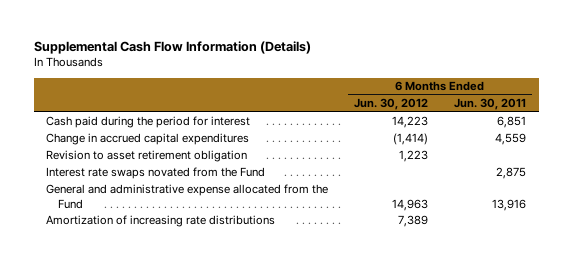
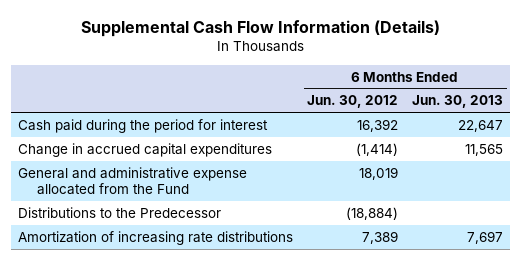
[453,98,526,111] Jun. 30, 2011 -> none
none -> [412,95,504,109] Jun. 30, 2013
[392,116,429,129] 14,223 -> [357,118,399,132] 16,392
[46,150,248,163] Revision to asset retirement obligation -> none
[46,167,266,180] Interest rate swaps novated from the Fund -> none
[392,198,429,211] 14,963 -> [359,166,399,180] 18,019
none -> [18,206,222,218] Distributions to the Predecessor

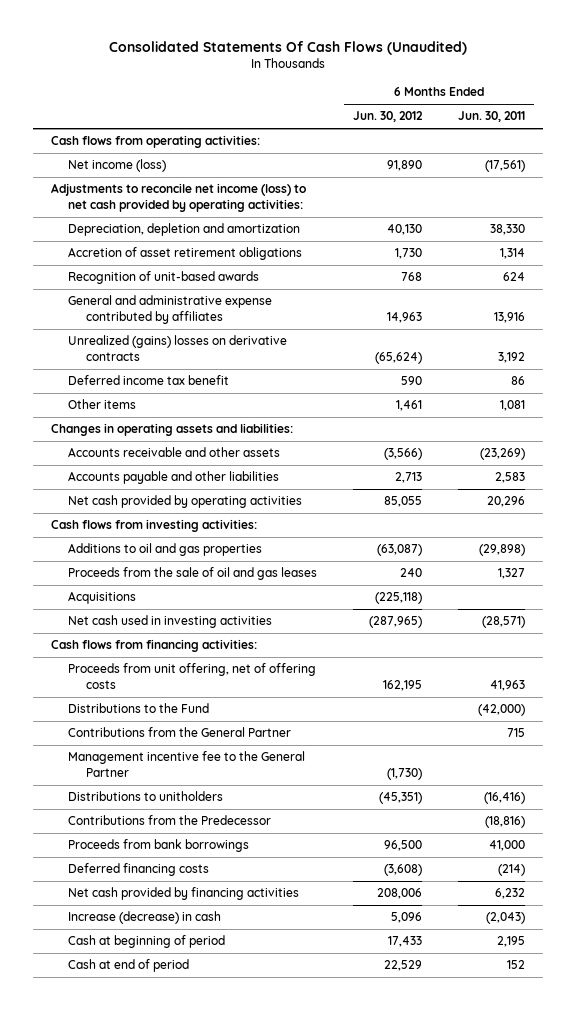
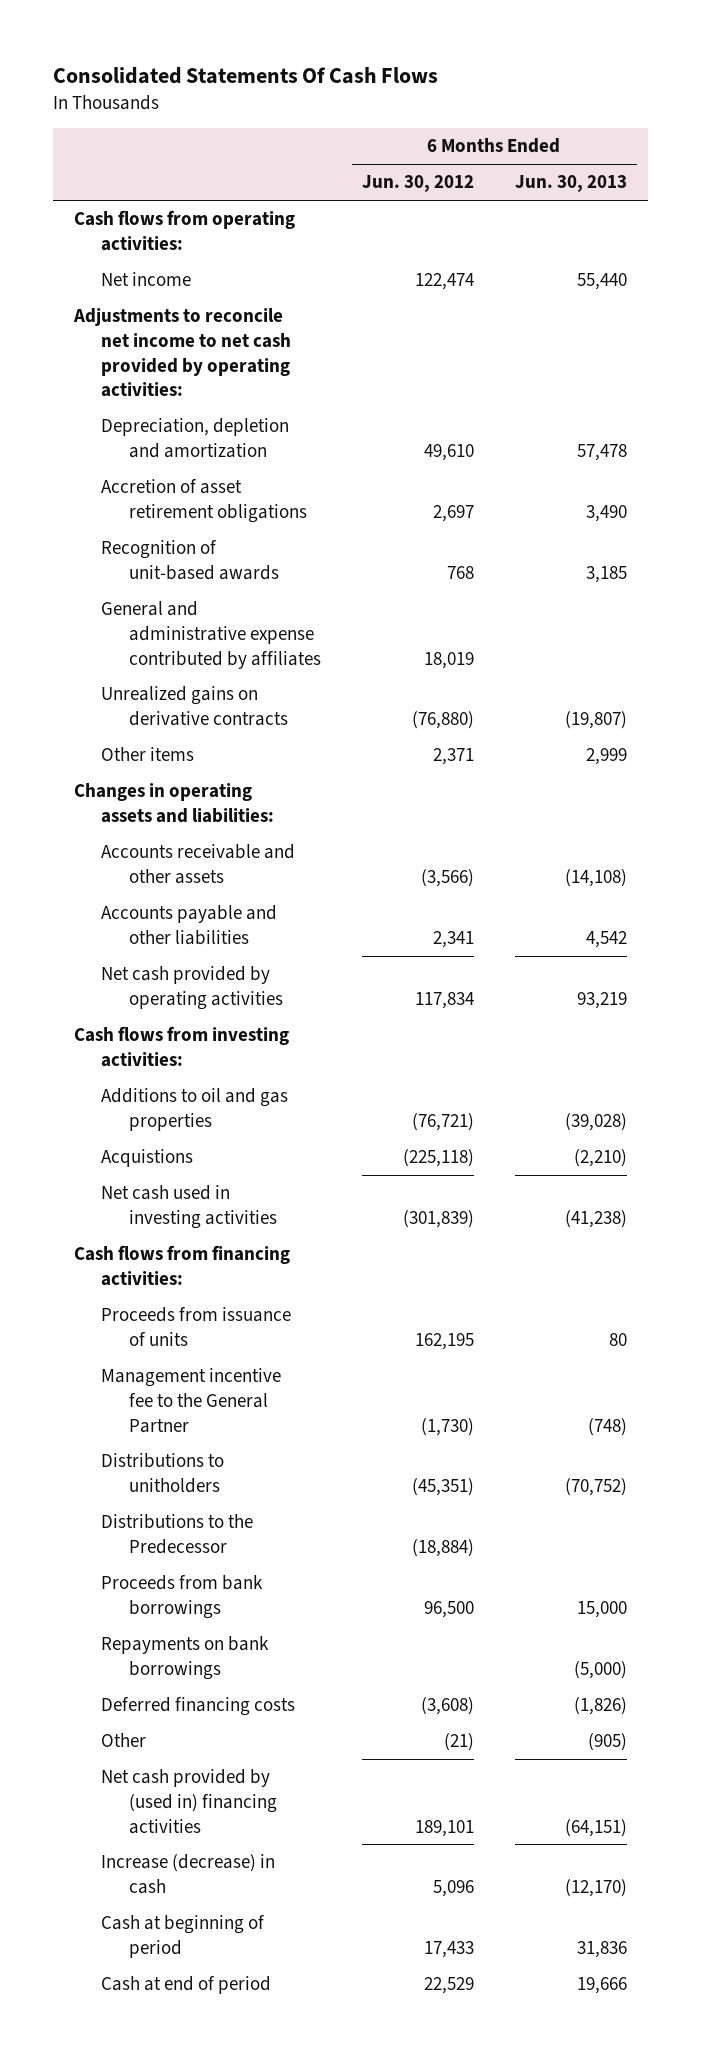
[108,40,467,55] Consolidated Statements Of Cash Flows (Unaudited) -> [53,67,439,85] Consolidated Statements Of Cash Flows
[457,111,525,123] Jun. 30, 2011 -> none
none -> [515,175,628,193] Jun. 30, 2013
[68,159,167,173] Net income (loss) -> [101,272,192,287] Net income
[387,160,423,172] 91,890 -> [414,273,474,291] 122,474
[50,183,306,212] Adjustments to reconcile net income (loss) to net cash provided by operating activities: -> [73,308,292,398] Adjustments to reconcile net income to net cash provided by operating activities:
[387,224,423,236] 40,130 -> [423,443,474,461] 49,610
[395,248,423,260] 1,730 -> [432,504,474,522] 2,697
[68,375,230,386] Deferred income tax benefit -> none
[387,311,423,323] 14,963 -> [423,651,474,669] 18,019
[68,335,288,361] Unrealized (gains) losses on derivative contracts -> [101,686,288,726] Unrealized gains on derivative contracts
[375,351,423,364] (65,624) -> [411,710,474,729] (76,880)
[396,400,423,412] 1,461 -> [432,748,474,766] 2,371
[395,472,423,484] 2,713 -> [432,930,474,948] 2,341
[384,496,423,508] 85,055 -> [414,991,474,1009] 117,834
[68,567,318,581] Proceeds from the sale of oil and gas leases -> none
[377,544,423,557] (63,087) -> [411,1112,474,1131] (76,721)
[68,591,137,605] Acquisitions -> [101,1149,194,1168] Acquistions
[369,616,423,629] (287,965) -> [402,1209,474,1228] (301,839)
[68,703,210,714] Distributions to the Fund -> none
[68,727,292,738] Contributions from the General Partner -> none
[68,663,317,689] Proceeds from unit offering, net of offering costs -> [101,1307,292,1346] Proceeds from issuance of units
[68,815,272,826] Contributions from the Predecessor -> none
none -> [101,1514,254,1554] Distributions to the Predecessor
none -> [101,1636,270,1680] Repayments on bank borrowings
none -> [101,1733,147,1748] Other
[68,887,300,901] Net cash provided by financing activities -> [101,1769,277,1834] Net cash provided by (used in) financing activities
[377,888,423,900] 208,006 -> [414,1819,474,1837] 189,101

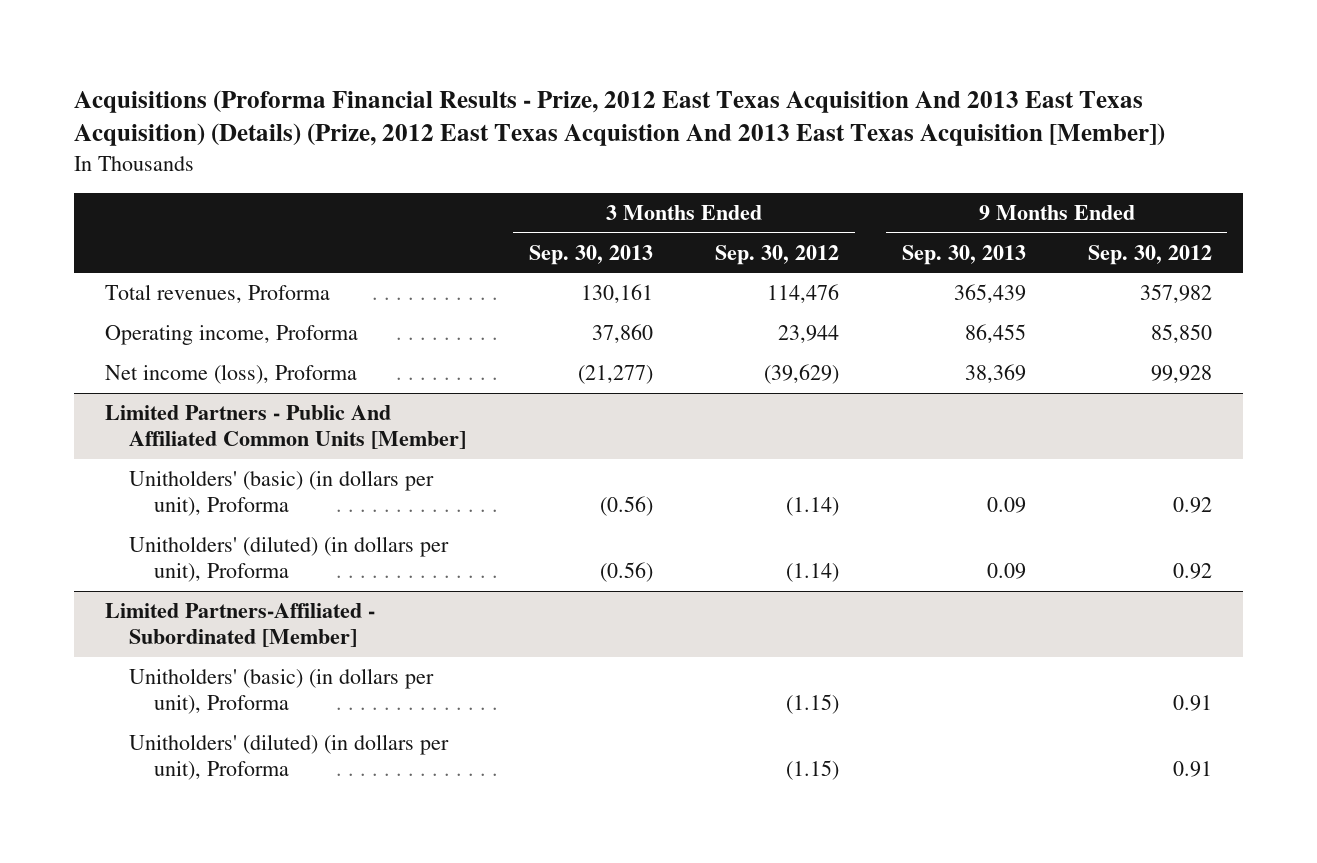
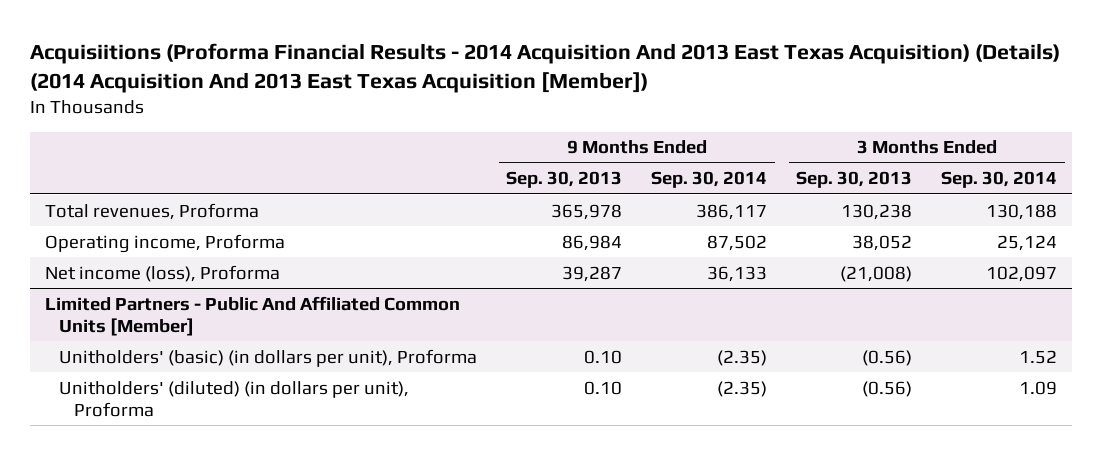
[73,89,1165,147] Acquisitions (Proforma Financial Results - Prize, 2012 East Texas Acquisition And 2013 East Texas Acquisition) (Details) (Prize, 2012 East Texas Acquistion And 2013 East Texas Acquisition [Member]) -> [30,43,1061,94] Acquisiitions (Proforma Financial Results - 2014 Acquisition And 2013 East Texas Acquisition) (Details) (2014 Acquisition And 2013 East Texas Acquisition [Member])
[715,244,840,265] Sep. 30, 2012 -> none
[1087,244,1212,265] Sep. 30, 2012 -> none
none -> [651,171,768,189] Sep. 30, 2014
none -> [941,171,1058,189] Sep. 30, 2014
[580,284,653,304] 130,161 -> [841,203,913,220] 130,238
[953,284,1026,304] 365,439 -> [551,203,623,220] 365,978
[591,324,653,344] 37,860 -> [852,234,913,251] 38,052
[964,324,1026,344] 86,455 -> [562,234,623,251] 86,984
[577,365,653,385] (21,277) -> [840,265,913,282] (21,008)
[964,364,1026,384] 38,369 -> [562,265,623,282] 39,287
[105,603,376,648] Limited Partners-Affiliated - Subordinated [Member] -> none
[129,668,435,715] Unitholders' (basic) (in dollars per unit), Proforma -> none
[129,734,450,781] Unitholders' (diluted) (in dollars per unit), Proforma -> none
[986,497,1026,514] 0.09 -> [584,349,623,364] 0.10
[986,563,1026,580] 0.09 -> [584,380,623,395] 0.10

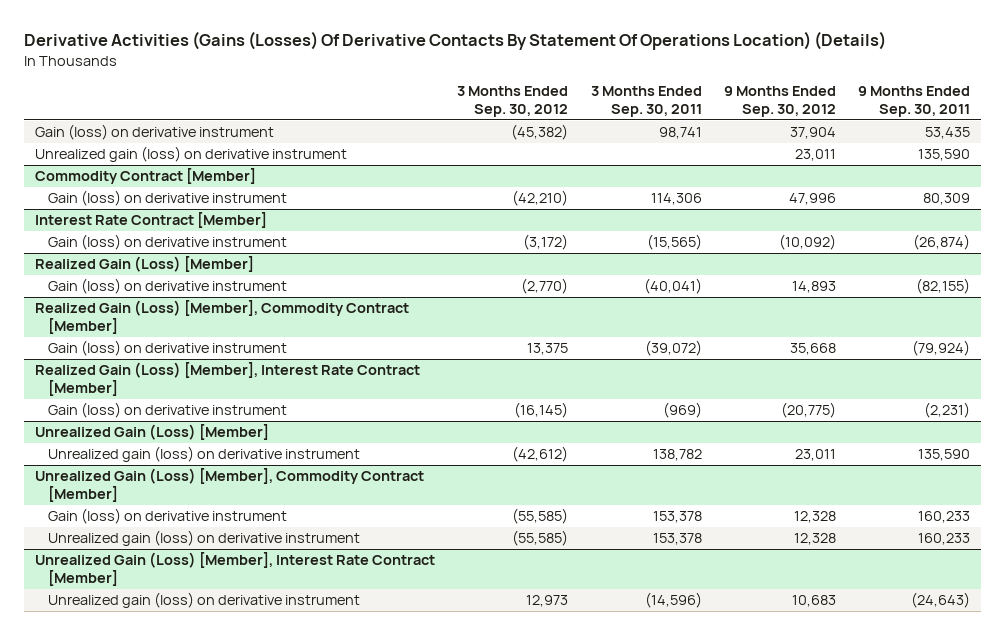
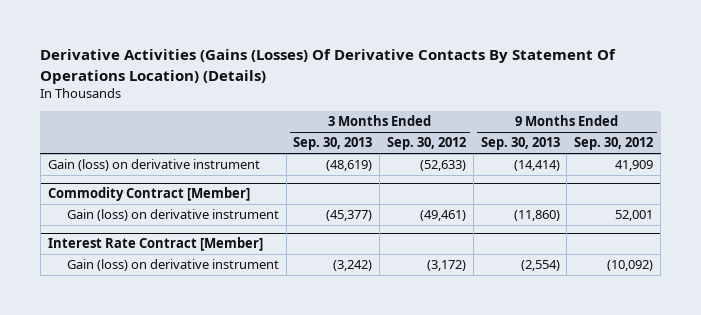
[590,86,702,118] 3 Months Ended Sep. 30, 2011 -> none
[857,86,970,118] 9 Months Ended Sep. 30, 2011 -> none
none -> [293,137,373,151] Sep. 30, 2013
none -> [480,137,560,151] Sep. 30, 2013
[35,146,348,163] Unrealized gain (loss) on derivative instrument -> none
[511,124,569,141] (45,382) -> [420,160,467,172] (52,633)
[789,127,836,140] 37,904 -> [615,160,654,172] 41,909
[512,190,569,207] (42,210) -> [420,210,467,222] (49,461)
[788,193,836,206] 47,996 -> [615,210,654,222] 52,001
[35,256,255,273] Realized Gain (Loss) [Member] -> none
[47,278,287,295] Gain (loss) on derivative instrument -> none
[35,300,410,335] Realized Gain (Loss) [Member], Commodity Contract [Member] -> none
[47,340,287,357] Gain (loss) on derivative instrument -> none
[35,362,421,397] Realized Gain (Loss) [Member], Interest Rate Contract [Member] -> none
[47,402,287,419] Gain (loss) on derivative instrument -> none
[35,424,270,441] Unrealized Gain (Loss) [Member] -> none
[47,446,360,463] Unrealized gain (loss) on derivative instrument -> none
[35,468,425,503] Unrealized Gain (Loss) [Member], Commodity Contract [Member] -> none
[47,508,287,525] Gain (loss) on derivative instrument -> none
[47,530,360,547] Unrealized gain (loss) on derivative instrument -> none
[35,552,436,587] Unrealized Gain (Loss) [Member], Interest Rate Contract [Member] -> none
[47,592,360,609] Unrealized gain (loss) on derivative instrument -> none

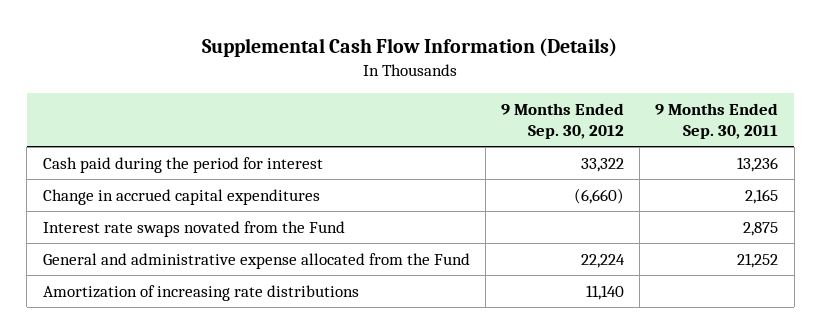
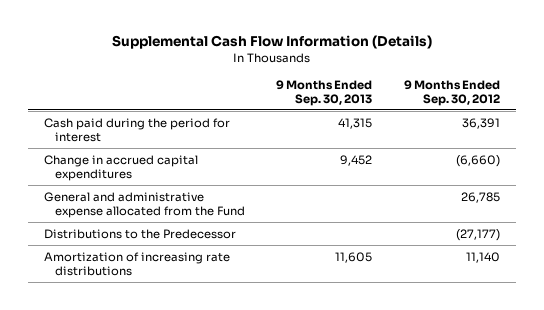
[655,102,779,139] 9 Months Ended Sep. 30, 2011 -> none
none -> [276,79,373,106] 9 Months Ended Sep. 30, 2013
[580,157,624,172] 33,322 -> [461,117,500,129] 36,391
[42,220,345,237] Interest rate swaps novated from the Fund -> none
[580,253,625,268] 22,224 -> [460,191,500,203] 26,785
none -> [43,228,236,239] Distributions to the Predecessor

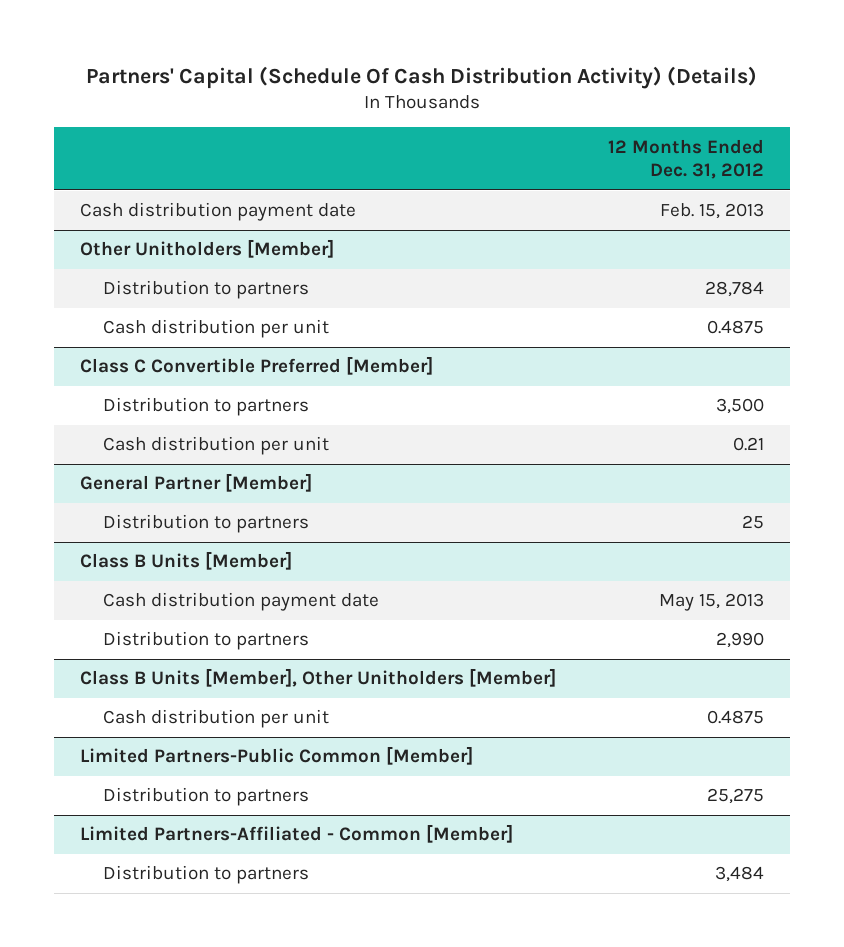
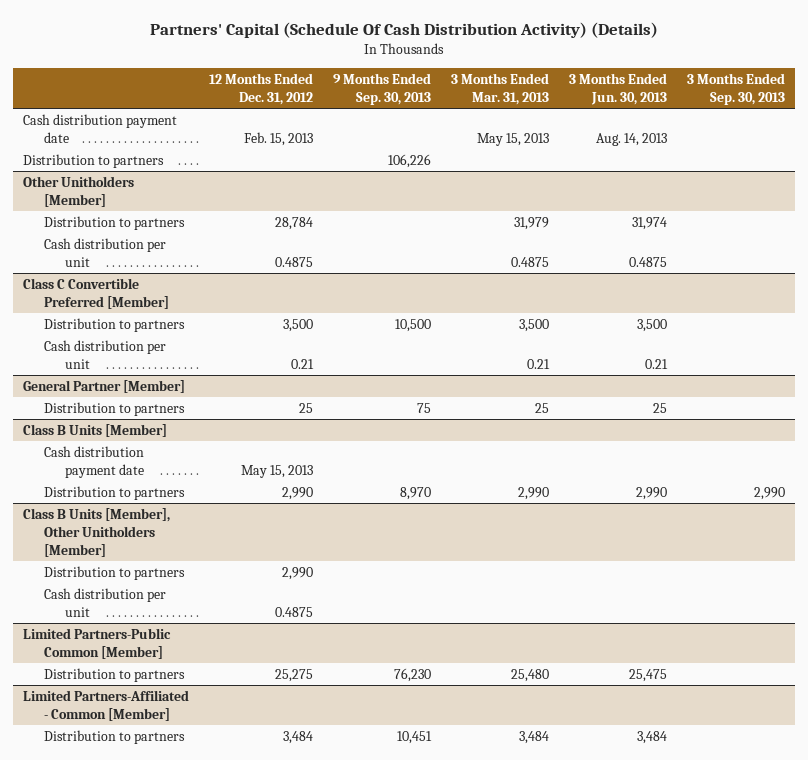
none -> [332,73,431,106] 9 Months Ended Sep. 30, 2013
none -> [450,73,549,106] 3 Months Ended Mar. 31, 2013
none -> [568,73,667,106] 3 Months Ended Jun. 30, 2013
none -> [686,73,785,106] 3 Months Ended Sep. 30, 2013
none -> [22,153,164,168] Distribution to partners
none -> [43,565,185,580] Distribution to partners

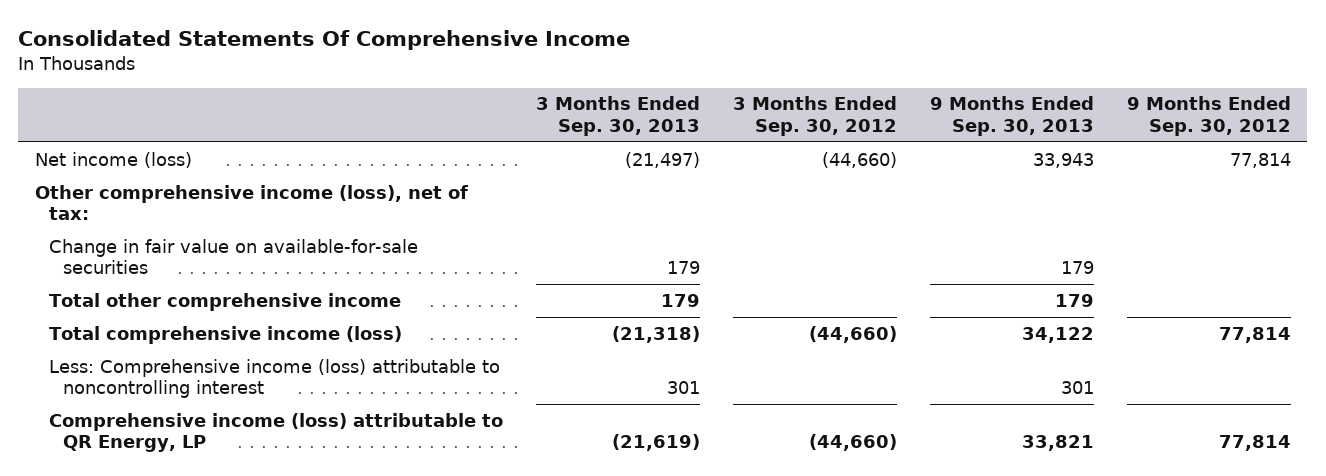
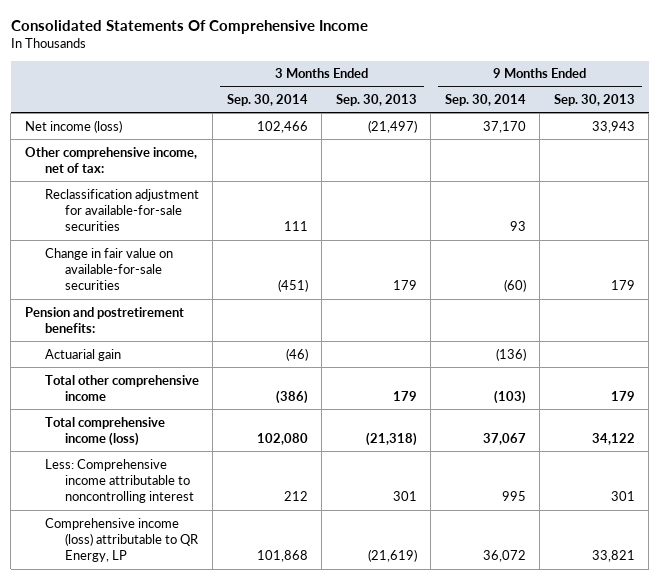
[732,96,897,136] 3 Months Ended Sep. 30, 2012 -> none
[1126,96,1291,136] 9 Months Ended Sep. 30, 2012 -> none
none -> [226,94,308,107] Sep. 30, 2014
none -> [444,94,526,107] Sep. 30, 2014
[34,184,468,221] Other comprehensive income (loss), net of tax: -> [24,146,197,173] Other comprehensive income, net of tax:
none -> [44,188,199,232] Reclassification adjustment for available-for-sale securities
none -> [24,306,184,333] Pension and postretirement benefits:
none -> [44,348,121,361] Actuarial gain
[48,358,500,399] Less: Comprehensive income (loss) attributable to noncontrolling interest -> [44,458,195,504] Less: Comprehensive income attributable to noncontrolling interest

